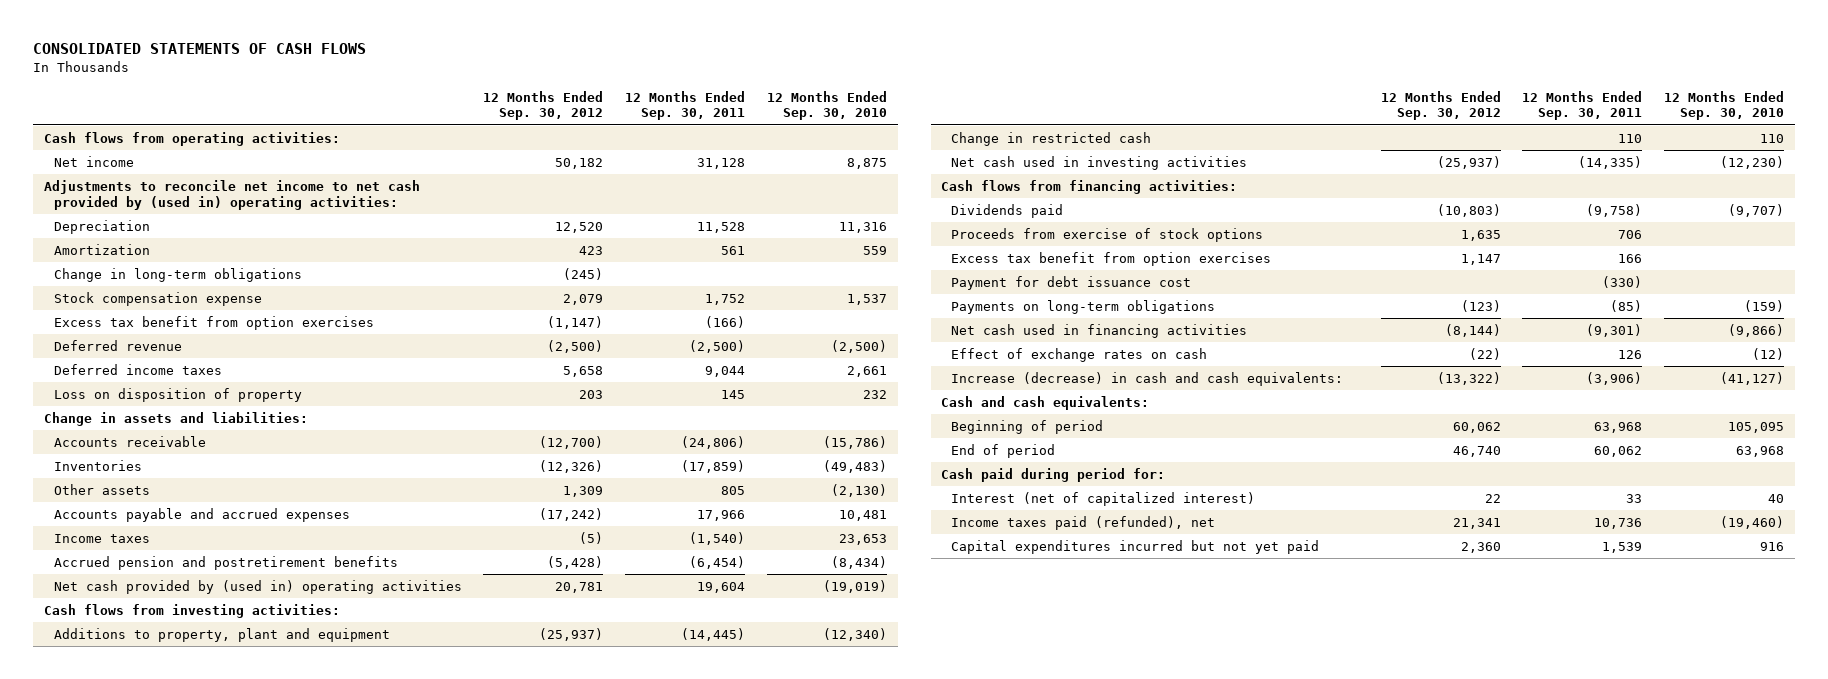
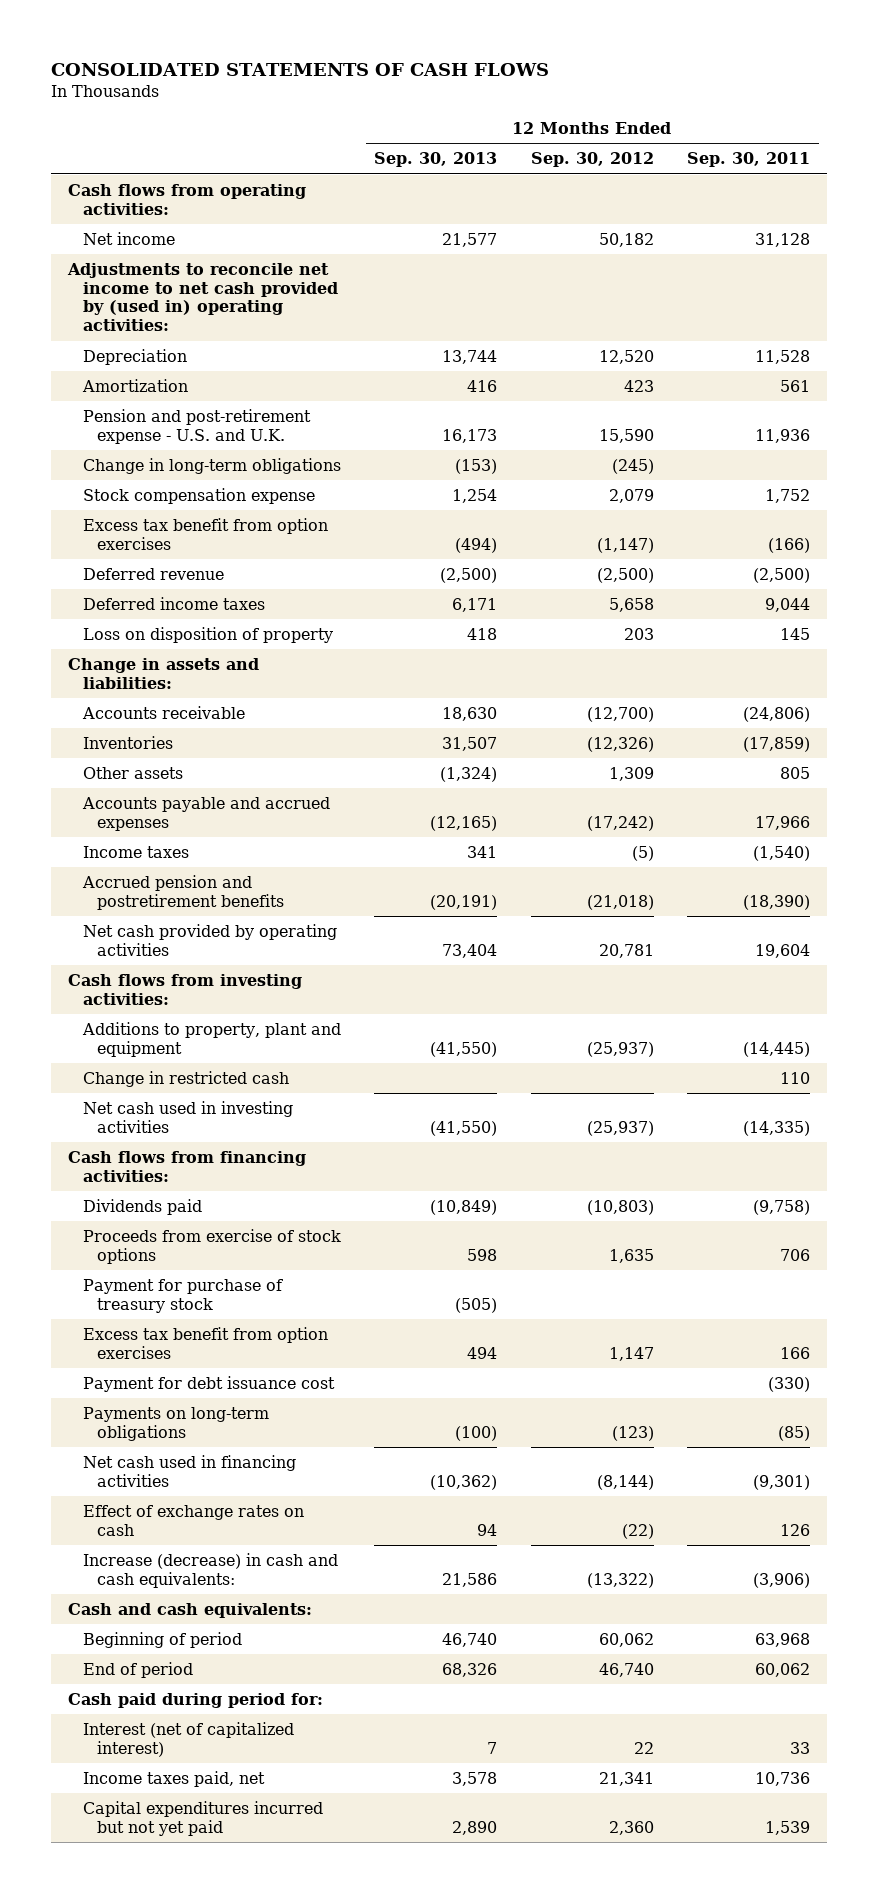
[766,90,887,121] 12 Months Ended Sep. 30, 2010 -> none
none -> [374,152,498,168] Sep. 30, 2013
none -> [82,409,311,444] Pension and post-retirement expense - U.S. and U.K.
[547,555,604,569] (5,428) -> [586,894,654,910] (21,018)
[689,555,746,569] (6,454) -> [743,894,811,910] (18,390)
[53,579,462,594] Net cash provided by (used in) operating activities -> [82,924,337,956] Net cash provided by operating activities
none -> [82,1279,283,1313] Payment for purchase of treasury stock
[950,515,1215,530] Income taxes paid (refunded), net -> [82,1771,265,1788] Income taxes paid, net

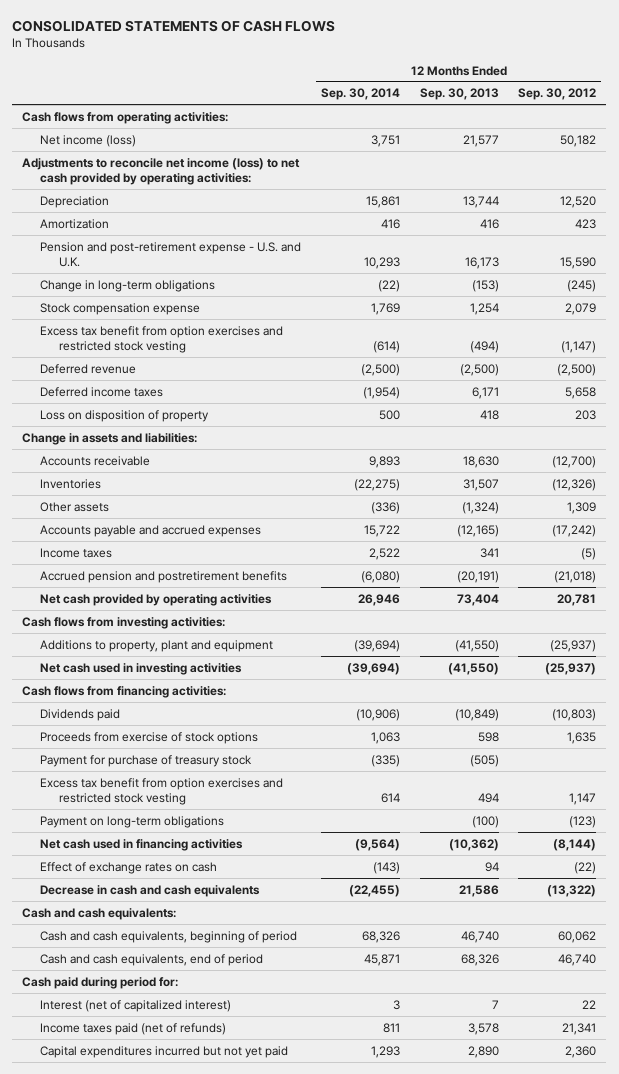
[687,152,811,168] Sep. 30, 2011 -> none
none -> [321,88,401,101] Sep. 30, 2014
[82,232,175,246] Net income -> [40,134,137,147] Net income (loss)
[66,263,338,332] Adjustments to reconcile net income to net cash provided by (used in) operating activities: -> [22,157,301,185] Adjustments to reconcile net income (loss) to net cash provided by operating activities:
[82,518,328,550] Excess tax benefit from option exercises -> [40,325,284,353] Excess tax benefit from option exercises and restricted stock vesting
[82,1071,289,1088] Change in restricted cash -> none
[82,1376,335,1393] Payment for debt issuance cost -> none
[82,1327,328,1359] Excess tax benefit from option exercises -> [40,777,284,805] Excess tax benefit from option exercises and restricted stock vesting
[82,1407,269,1441] Payments on long-term obligations -> [40,815,225,828] Payment on long-term obligations
[82,1553,338,1588] Increase (decrease) in cash and cash equivalents: -> [40,884,261,897] Decrease in cash and cash equivalents
[82,1632,242,1649] Beginning of period -> [40,930,298,943] Cash and cash equivalents, beginning of period
[82,1662,193,1679] End of period -> [40,953,264,966] Cash and cash equivalents, end of period
[82,1771,265,1788] Income taxes paid, net -> [40,1022,227,1035] Income taxes paid (net of refunds)

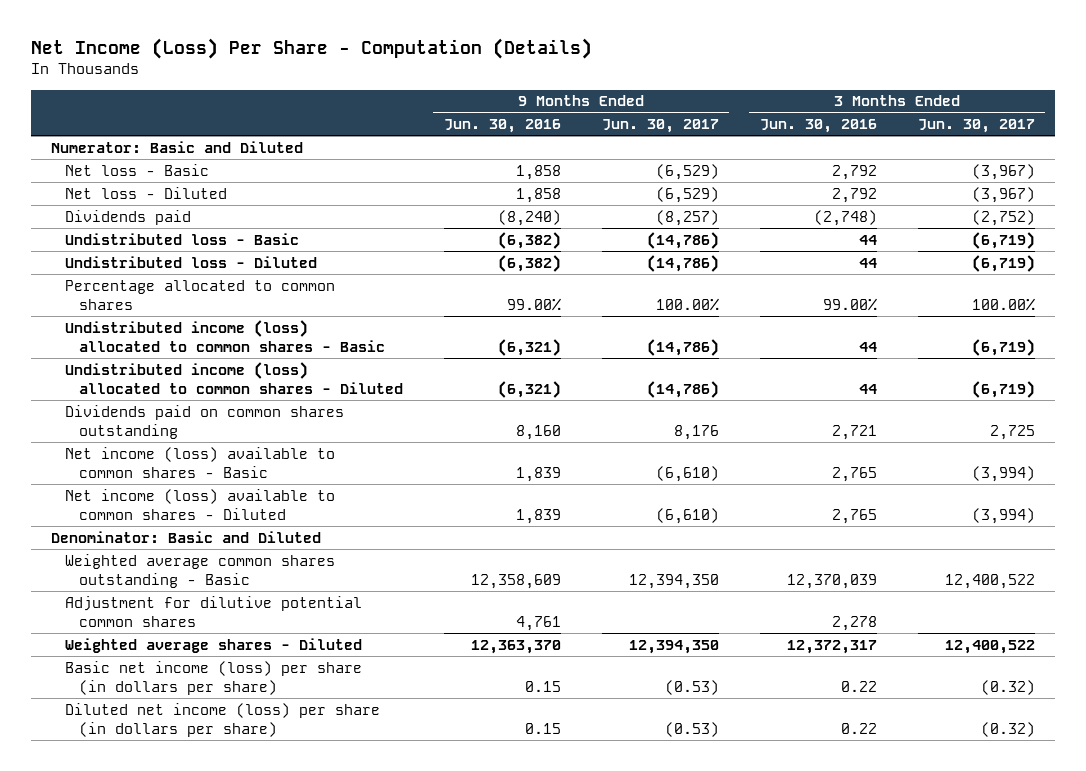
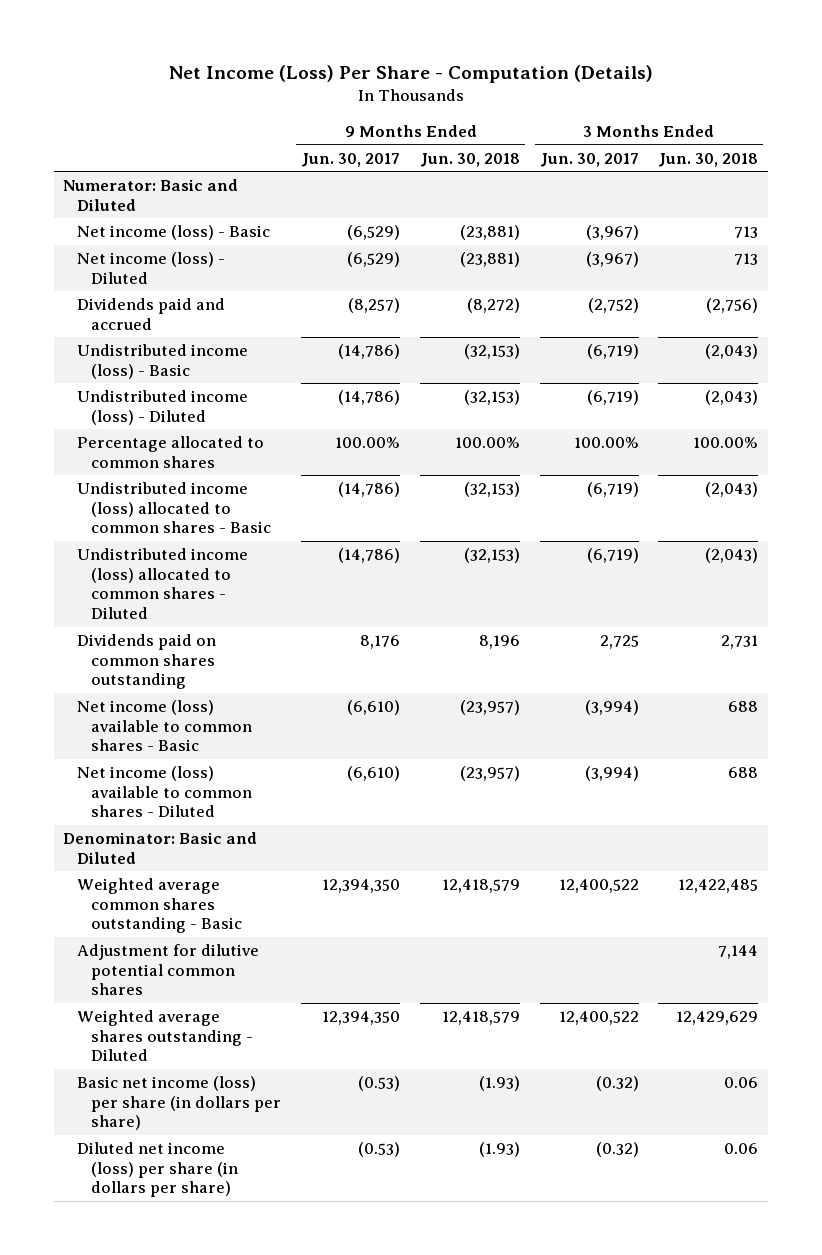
[443,119,561,134] Jun. 30, 2016 -> none
[759,119,877,134] Jun. 30, 2016 -> none
none -> [419,152,520,167] Jun. 30, 2018
none -> [658,152,759,167] Jun. 30, 2018
[64,163,209,176] Net loss - Basic -> [77,225,271,241] Net income (loss) - Basic
[64,186,227,199] Net loss - Diluted -> [77,252,226,284] Net income (loss) - Diluted
[64,209,191,225] Dividends paid -> [77,298,226,330] Dividends paid and accrued
[64,232,299,245] Undistributed loss - Basic -> [77,344,249,379] Undistributed income (loss) - Basic
[64,255,317,268] Undistributed loss - Diluted -> [77,390,249,425] Undistributed income (loss) - Diluted
[64,637,362,653] Weighted average shares - Diluted -> [77,1010,254,1062] Weighted average shares outstanding - Diluted

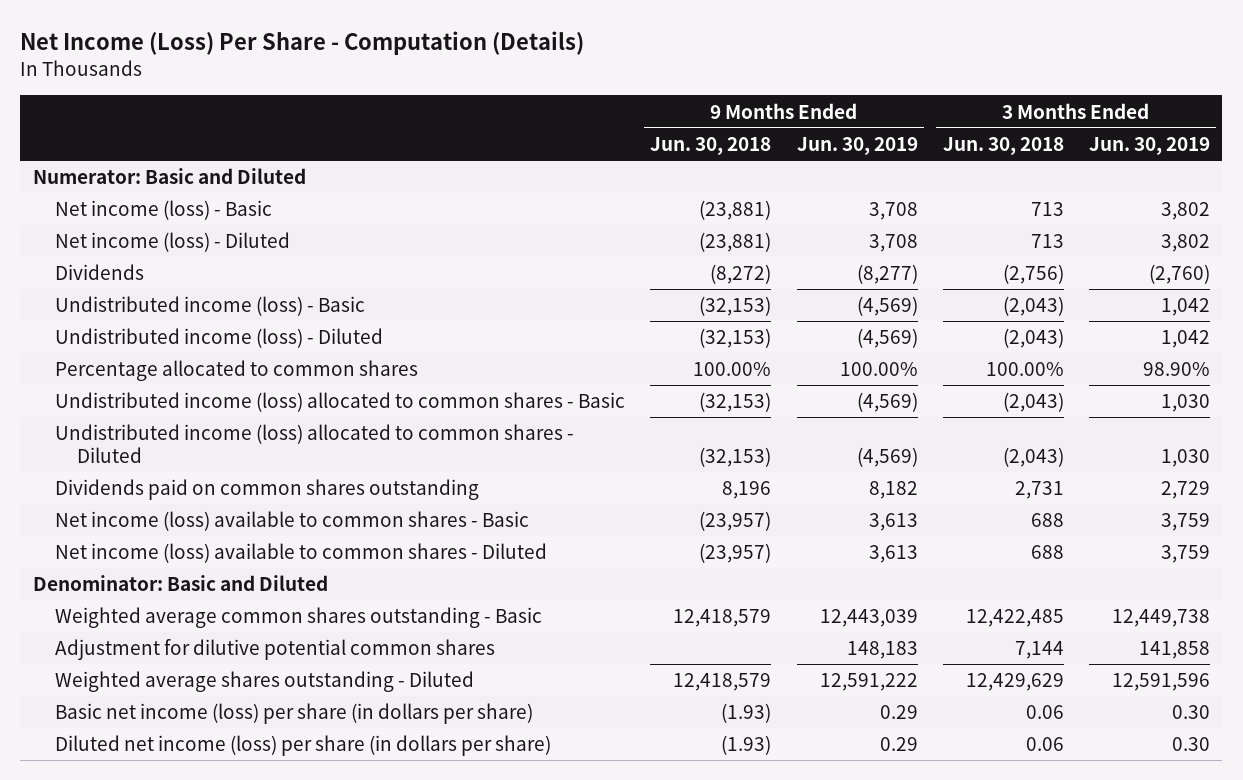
[301,152,401,167] Jun. 30, 2017 -> none
[539,152,639,167] Jun. 30, 2017 -> none
none -> [796,137,918,156] Jun. 30, 2019
none -> [1088,137,1210,156] Jun. 30, 2019
[77,298,226,330] Dividends paid and accrued -> [55,264,145,281] Dividends

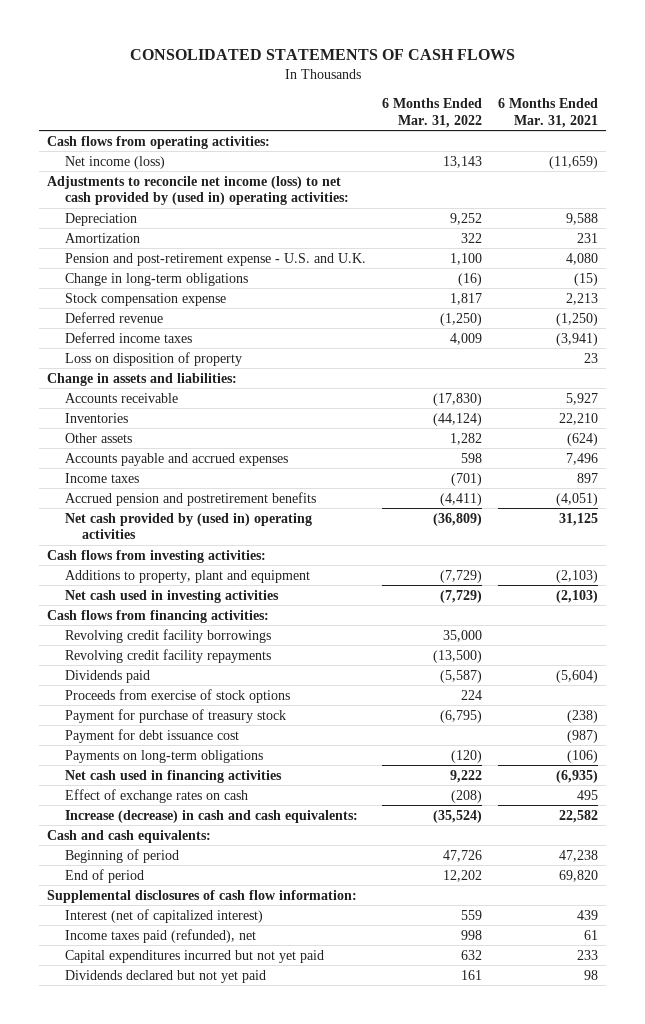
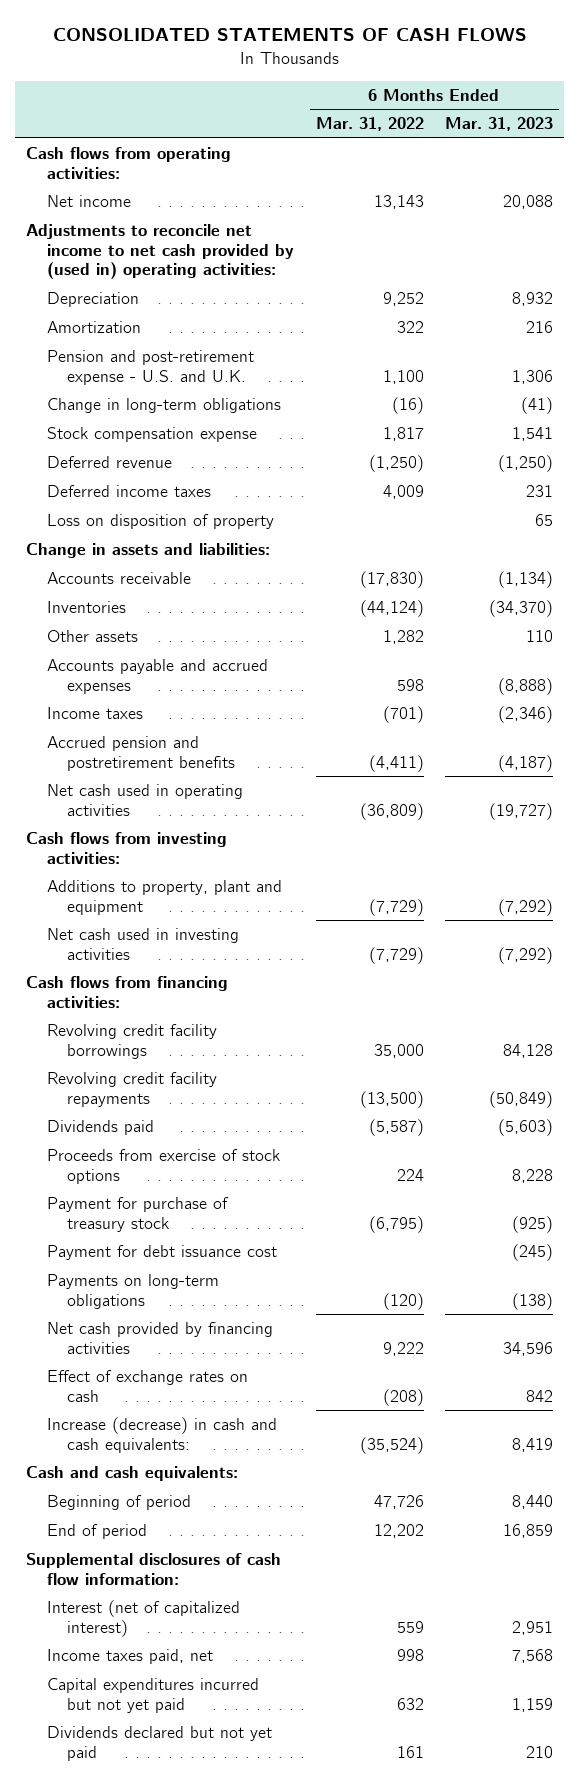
[498,97,599,128] 6 Months Ended Mar. 31, 2021 -> none
none -> [445,117,554,132] Mar. 31, 2023
[64,155,165,169] Net income (loss) -> [46,195,131,208] Net income
[46,175,349,206] Adjustments to reconcile net income (loss) to net cash provided by (used in) operating activities: -> [26,224,294,280] Adjustments to reconcile net income to net cash provided by (used in) operating activities:
[64,512,312,540] Net cash provided by (used in) operating activities -> [46,784,243,816] Net cash used in operating activities
[64,769,282,783] Net cash used in financing activities -> [46,1322,273,1354] Net cash provided by financing activities
[64,928,256,943] Income taxes paid (refunded), net -> [46,1649,213,1665] Income taxes paid, net

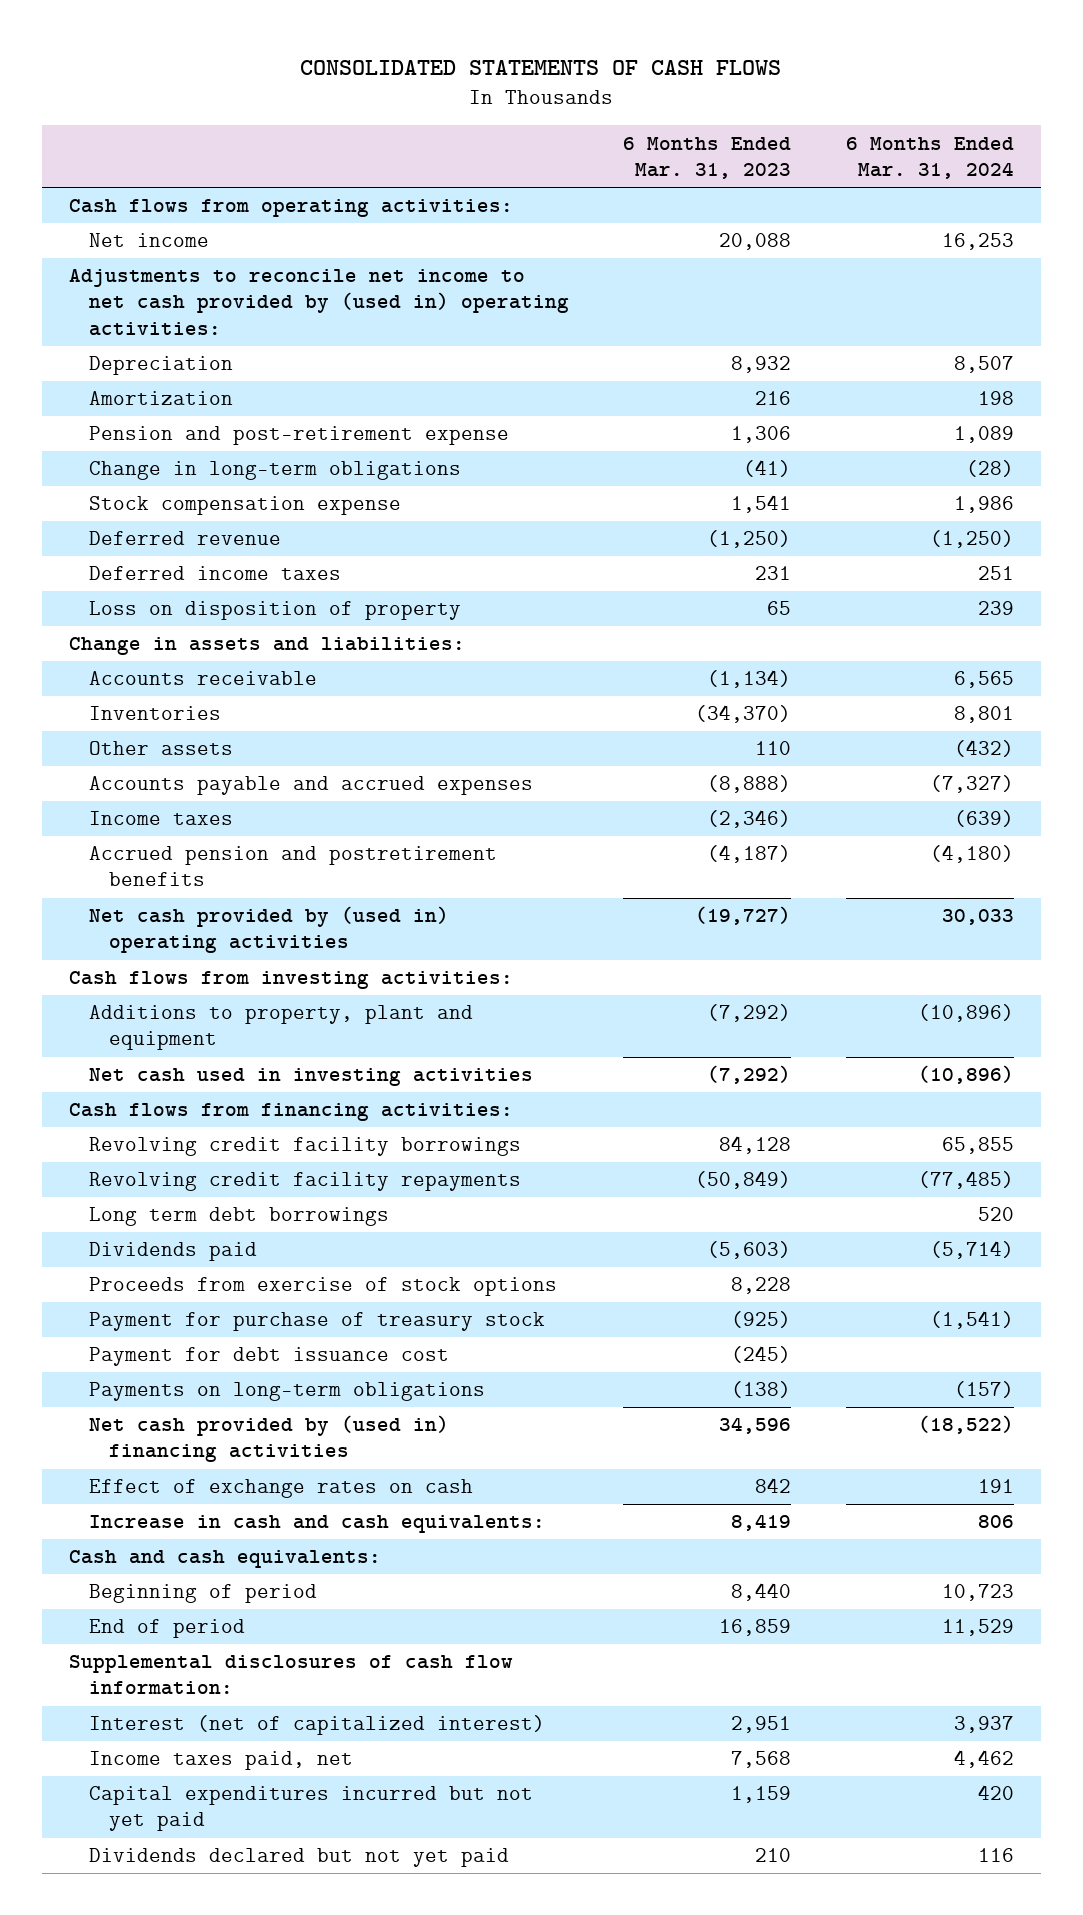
[315,117,424,132] Mar. 31, 2022 -> none
none -> [845,136,1014,179] 6 Months Ended Mar. 31, 2024
[46,350,254,385] Pension and post-retirement expense - U.S. and U.K. -> [89,426,510,446] Pension and post-retirement expense
[46,784,243,816] Net cash used in operating activities -> [89,906,450,954] Net cash provided by (used in) operating activities
none -> [89,1207,390,1227] Long term debt borrowings
[46,1322,273,1354] Net cash provided by financing activities -> [89,1415,450,1463] Net cash provided by (used in) financing activities
[46,1417,277,1453] Increase (decrease) in cash and cash equivalents: -> [89,1515,546,1534] Increase in cash and cash equivalents:

